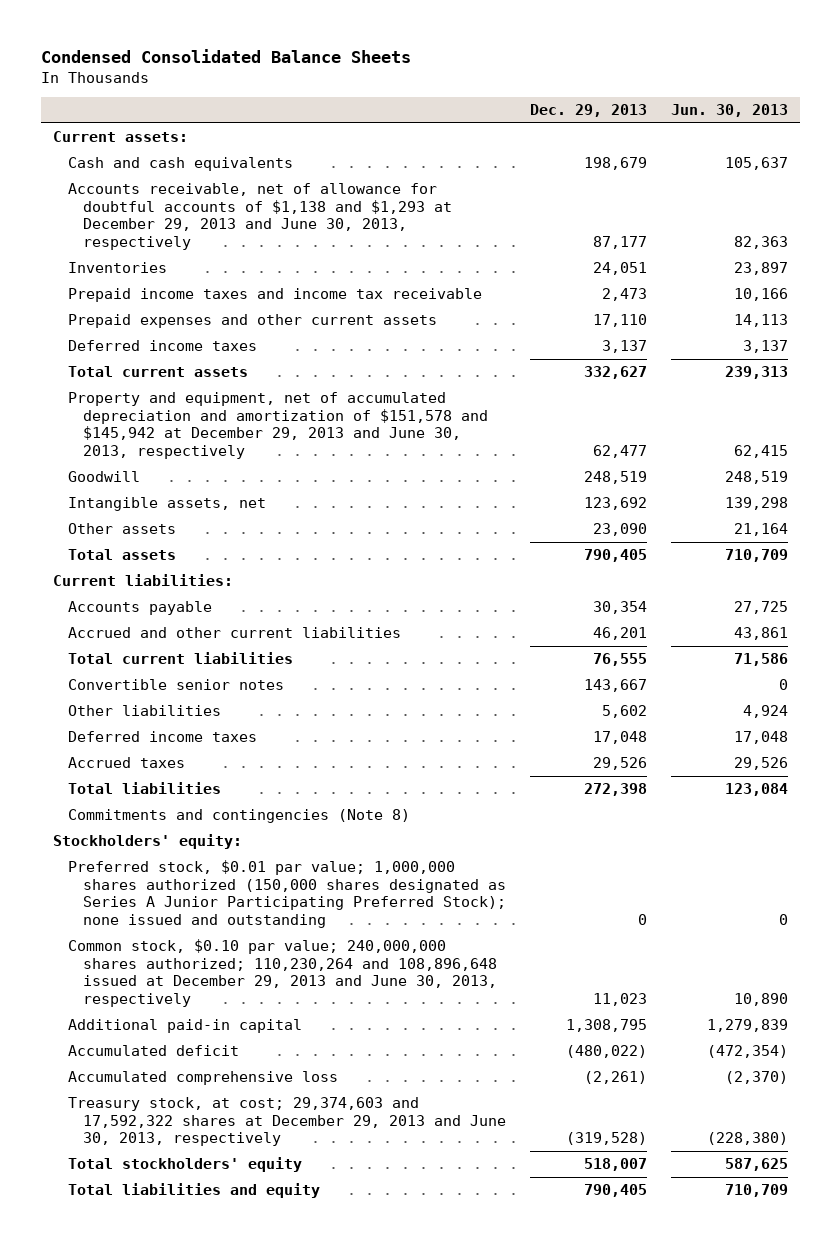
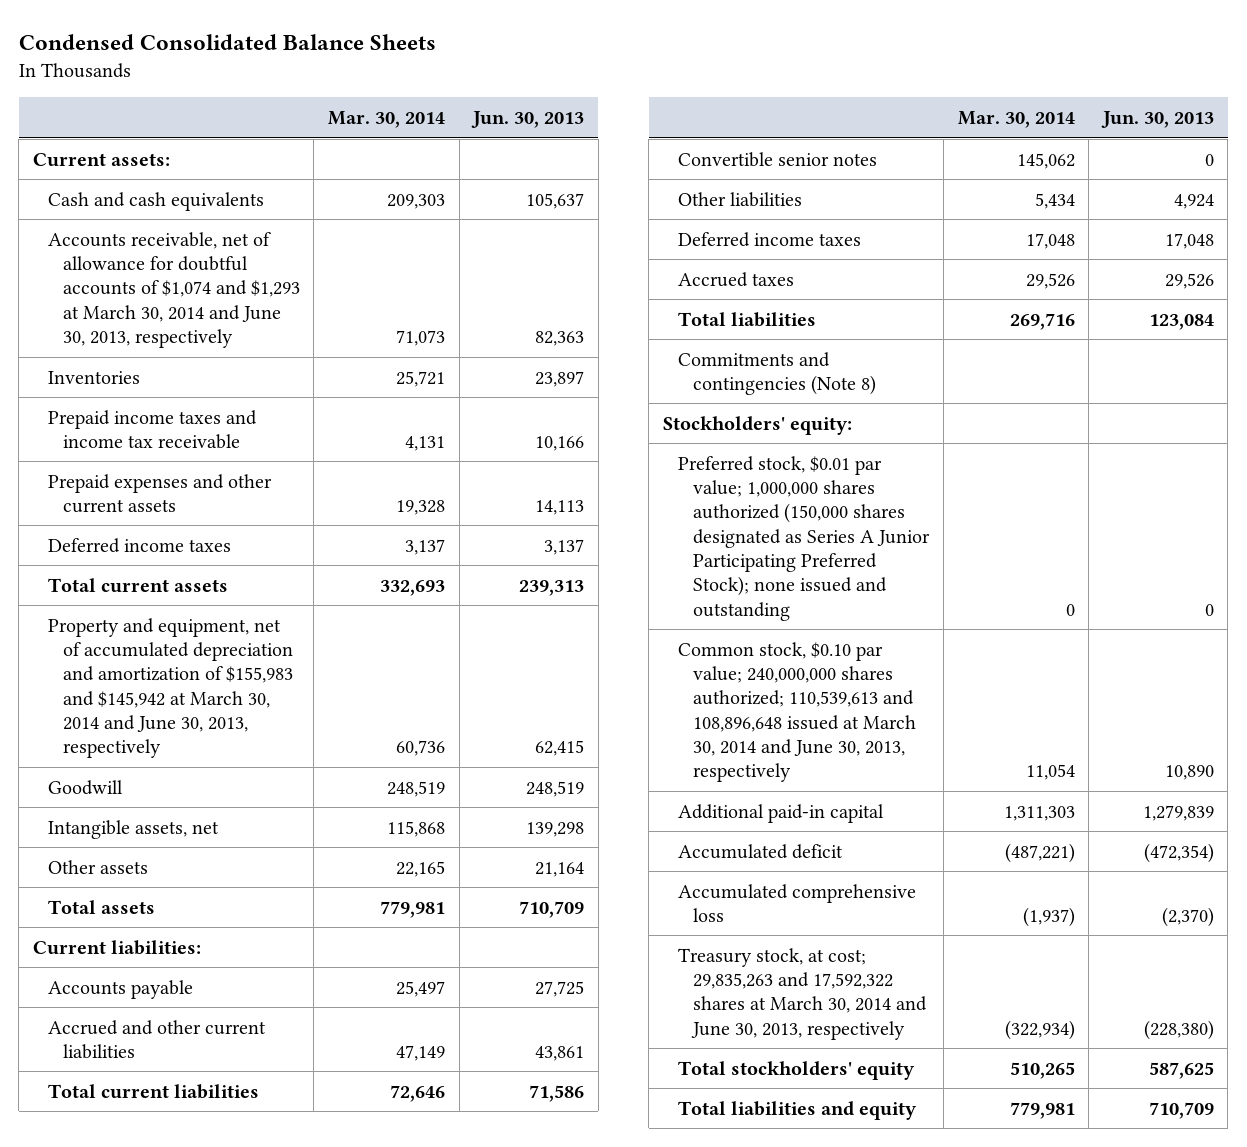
[529,104,647,118] Dec. 29, 2013 -> none
none -> [328,111,446,129] Mar. 30, 2014
[67,183,452,251] Accounts receivable, net of allowance for doubtful accounts of $1,138 and $1,293 at December 29, 2013 and June 30, 2013, respectively -> [47,231,300,349] Accounts receivable, net of allowance for doubtful accounts of $1,074 and $1,293 at March 30, 2014 and June 30, 2013, respectively
[67,392,488,460] Property and equipment, net of accumulated depreciation and amortization of $151,578 and $145,942 at December 29, 2013 and June 30, 2013, respectively -> [47,617,293,759] Property and equipment, net of accumulated depreciation and amortization of $155,983 and $145,942 at March 30, 2014 and June 30, 2013, respectively
[67,939,497,1008] Common stock, $0.10 par value; 240,000,000 shares authorized; 110,230,264 and 108,896,648 issued at December 29, 2013 and June 30, 2013, respectively -> [677,641,916,783] Common stock, $0.10 par value; 240,000,000 shares authorized; 110,539,613 and 108,896,648 issued at March 30, 2014 and June 30, 2013, respectively
[67,1097,506,1147] Treasury stock, at cost; 29,374,603 and 17,592,322 shares at December 29, 2013 and June 30, 2013, respectively -> [677,947,927,1040] Treasury stock, at cost; 29,835,263 and 17,592,322 shares at March 30, 2014 and June 30, 2013, respectively

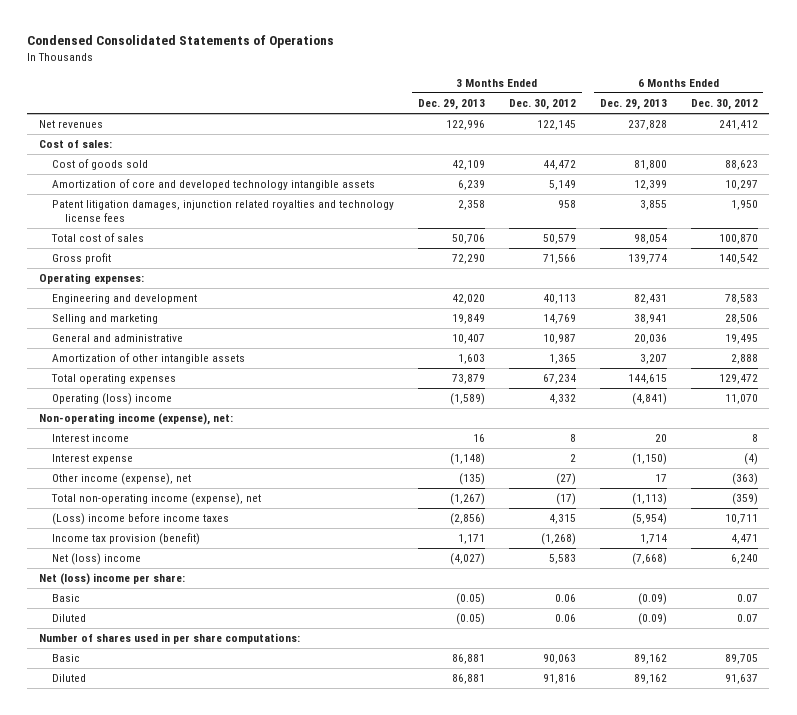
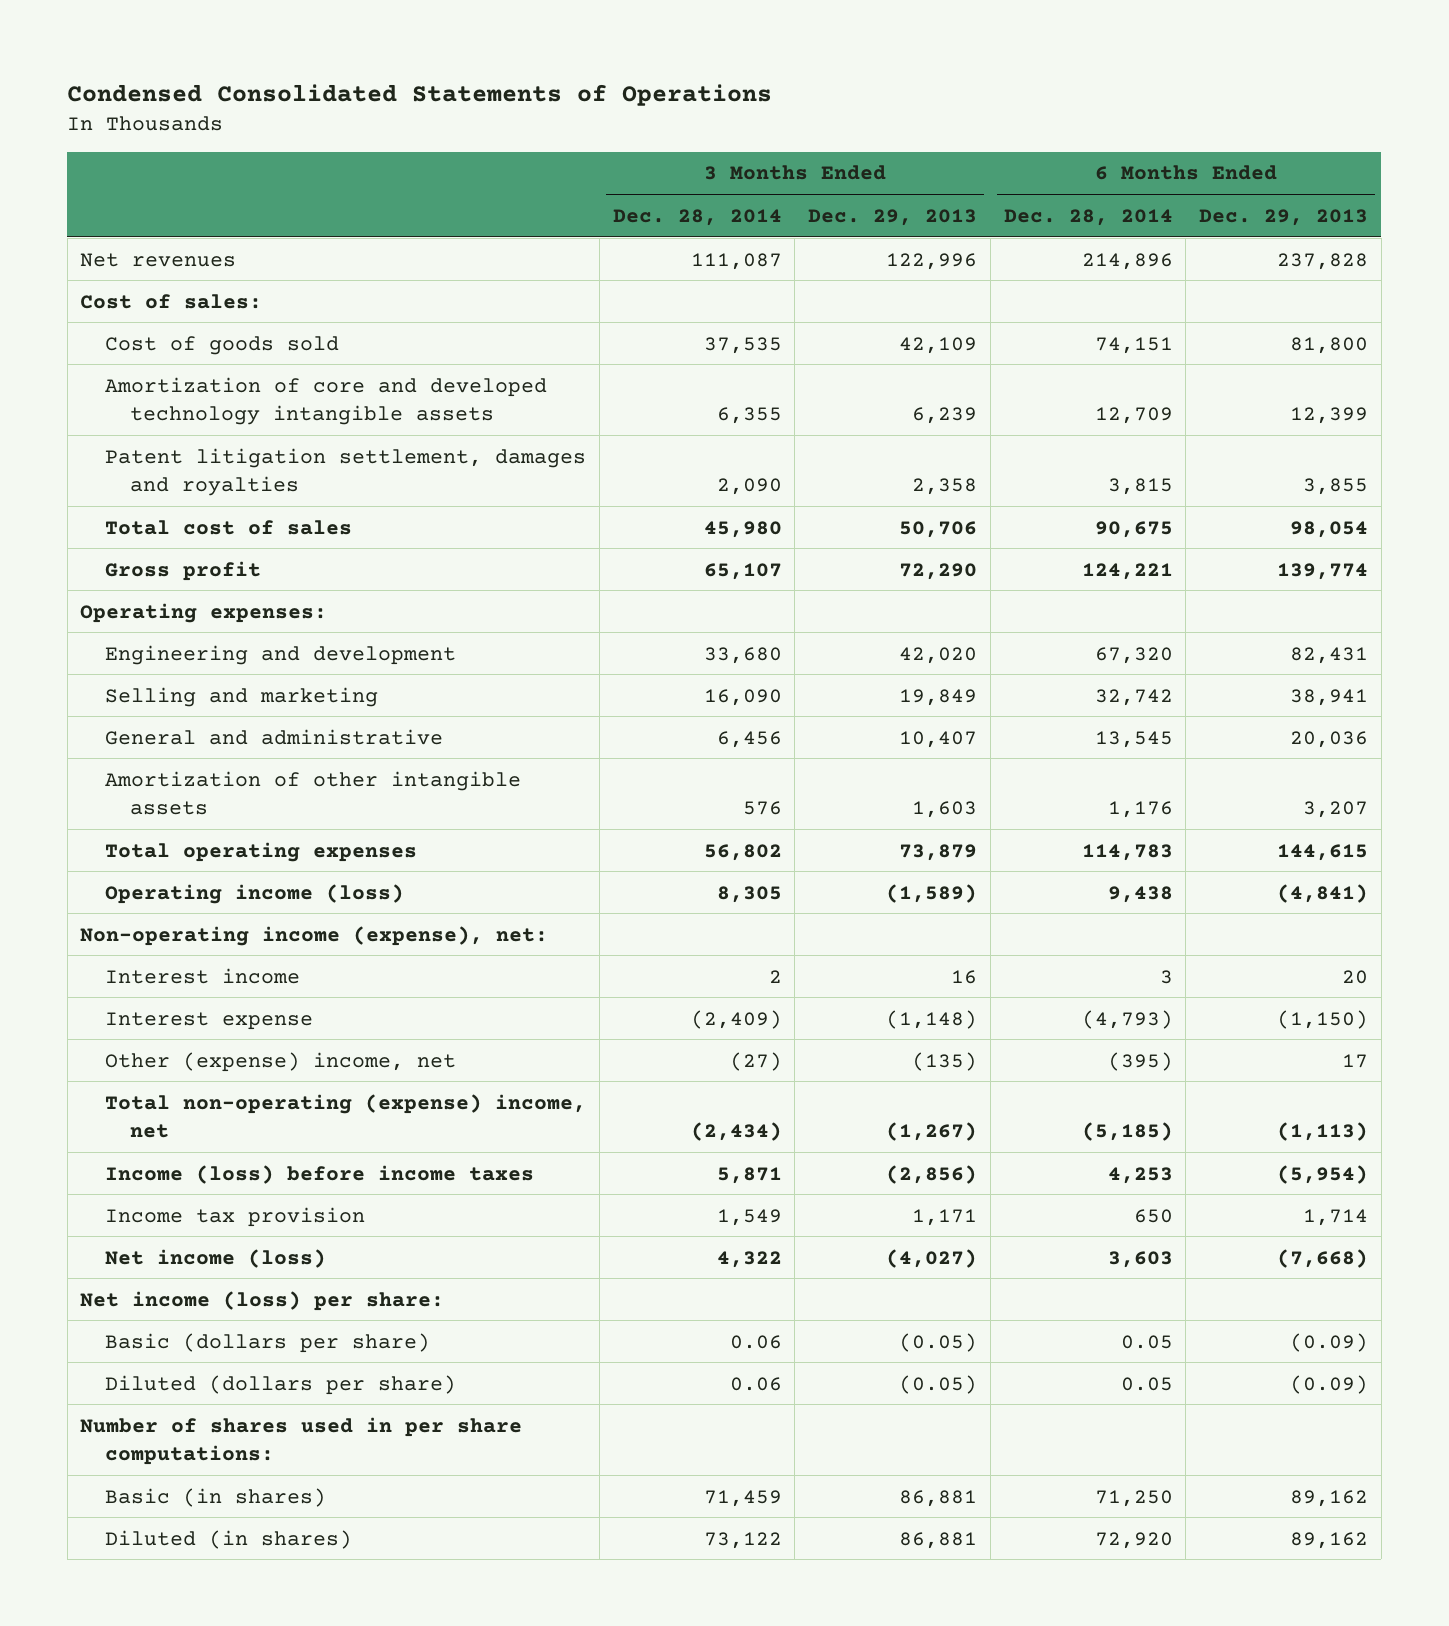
[508,99,576,111] Dec. 30, 2012 -> none
[690,99,758,111] Dec. 30, 2012 -> none
none -> [612,208,782,226] Dec. 28, 2014
none -> [1003,208,1173,226] Dec. 28, 2014
[52,200,395,223] Patent litigation damages, injunction related royalties and technology license fees -> [105,447,587,496] Patent litigation settlement, damages and royalties
[52,393,173,406] Operating (loss) income -> [105,883,405,904] Operating income (loss)
[52,473,192,486] Other income (expense), net -> [105,1051,457,1072] Other (expense) income, net
[51,493,262,506] Total non-operating income (expense), net -> [105,1093,587,1138] Total non-operating (expense) income, net
[52,513,230,526] (Loss) income before income taxes -> [105,1164,535,1184] Income (loss) before income taxes
[52,533,201,546] Income tax provision (benefit) -> [105,1206,366,1227] Income tax provision
[52,553,142,566] Net (loss) income -> [105,1248,327,1268] Net income (loss)
[39,573,186,586] Net (loss) income per share: -> [80,1290,445,1311] Net income (loss) per share:
[52,594,81,603] Basic -> [105,1332,431,1353] Basic (dollars per share)
[52,614,87,623] Diluted -> [105,1374,457,1395] Diluted (dollars per share)
[52,654,81,663] Basic -> [105,1487,327,1507] Basic (in shares)
[52,674,87,683] Diluted -> [105,1529,353,1549] Diluted (in shares)

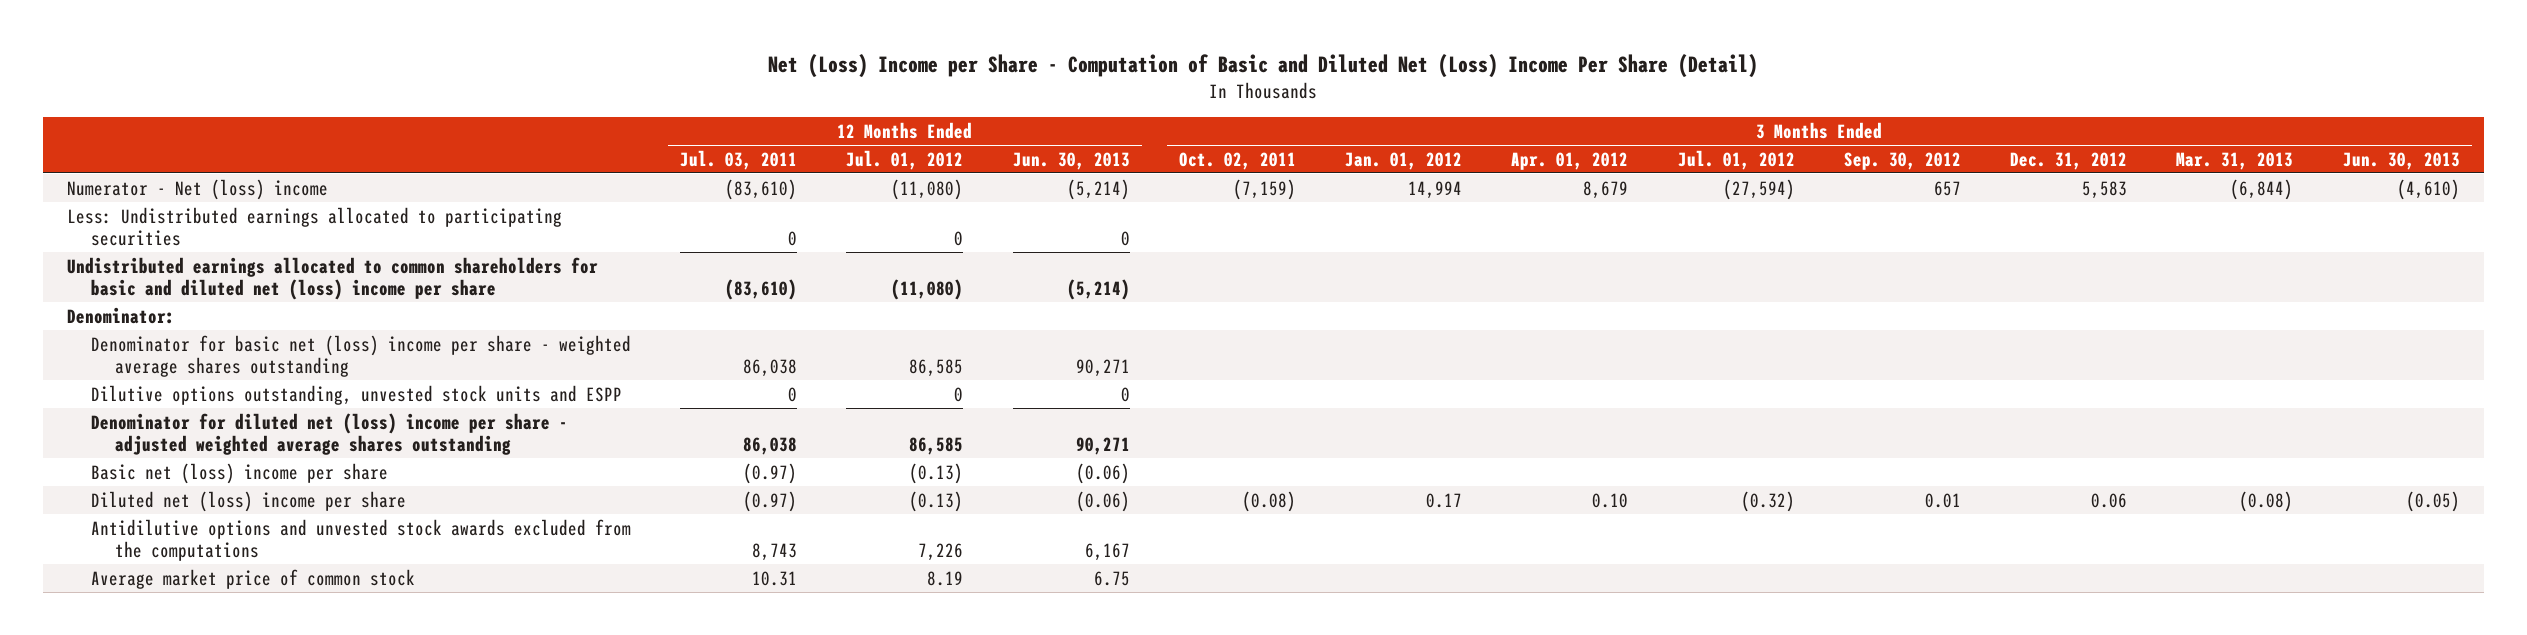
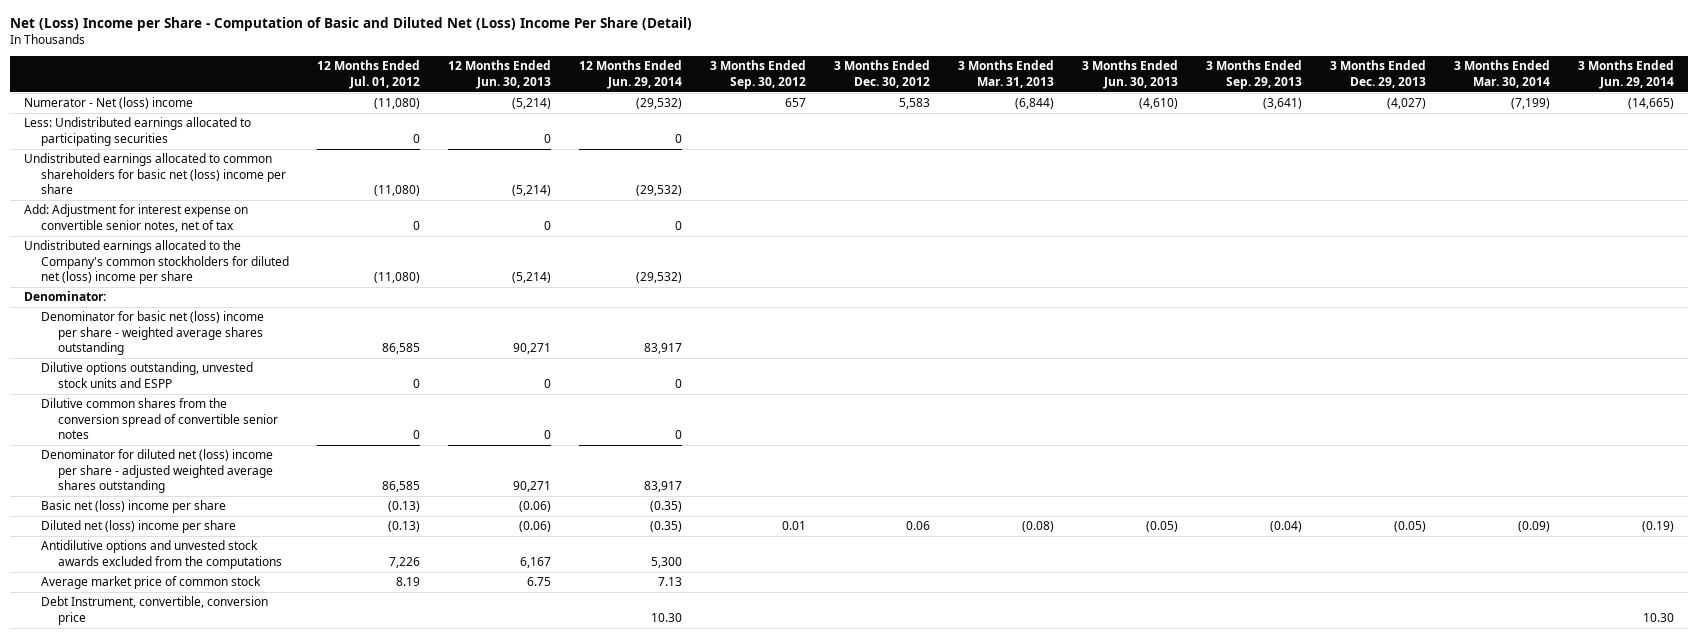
[680,149,798,170] Jul. 03, 2011 -> none
[1178,151,1296,170] Oct. 02, 2011 -> none
[1345,151,1463,170] Jan. 01, 2012 -> none
[1511,151,1629,170] Apr. 01, 2012 -> none
[1677,149,1795,170] Jul. 01, 2012 -> none
[2010,151,2128,170] Dec. 31, 2012 -> none
none -> [578,60,682,89] 12 Months Ended Jun. 29, 2014
none -> [833,60,930,88] 3 Months Ended Dec. 30, 2012
none -> [1205,60,1302,89] 3 Months Ended Sep. 29, 2013
none -> [1329,60,1426,88] 3 Months Ended Dec. 29, 2013
none -> [1453,60,1550,88] 3 Months Ended Mar. 30, 2014
none -> [1577,60,1674,89] 3 Months Ended Jun. 29, 2014
[67,256,599,301] Undistributed earnings allocated to common shareholders for basic and diluted net (loss) income per share -> [23,153,287,195] Undistributed earnings allocated to common shareholders for basic net (loss) income per share
none -> [23,204,248,232] Add: Adjustment for interest expense on convertible senior notes, net of tax
none -> [23,240,290,285] Undistributed earnings allocated to the Company's common stockholders for diluted net (loss) income per share
none -> [41,398,279,440] Dilutive common shares from the conversion spread of convertible senior notes
none -> [41,596,269,625] Debt Instrument, convertible, conversion price

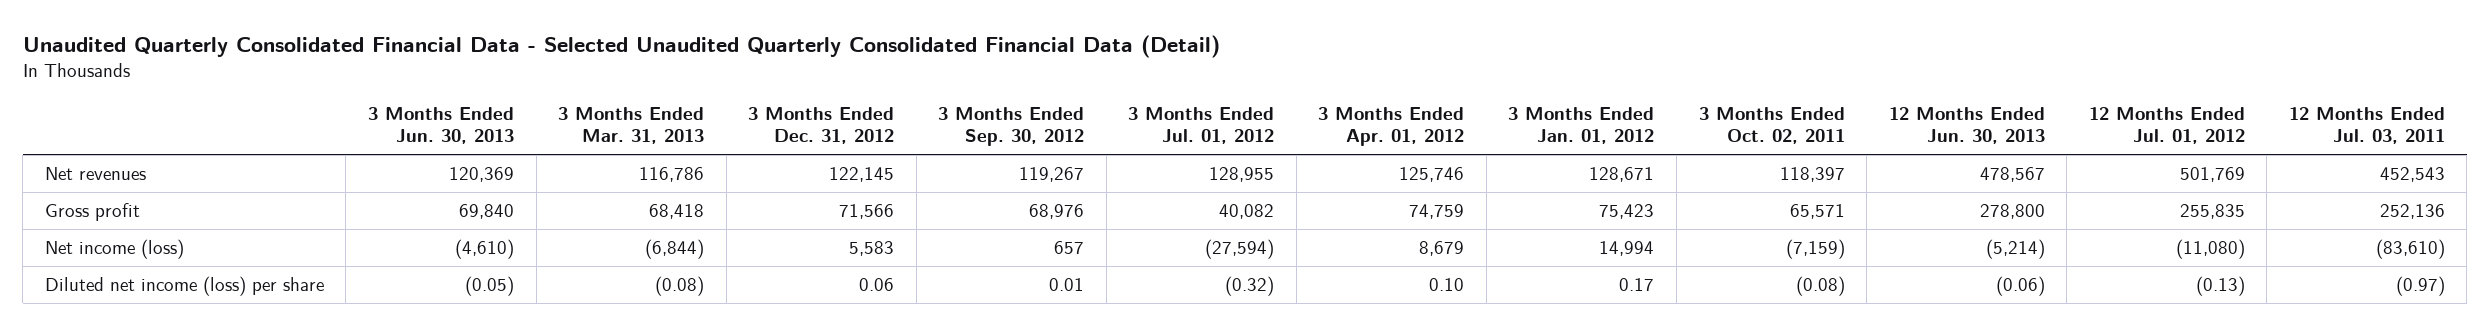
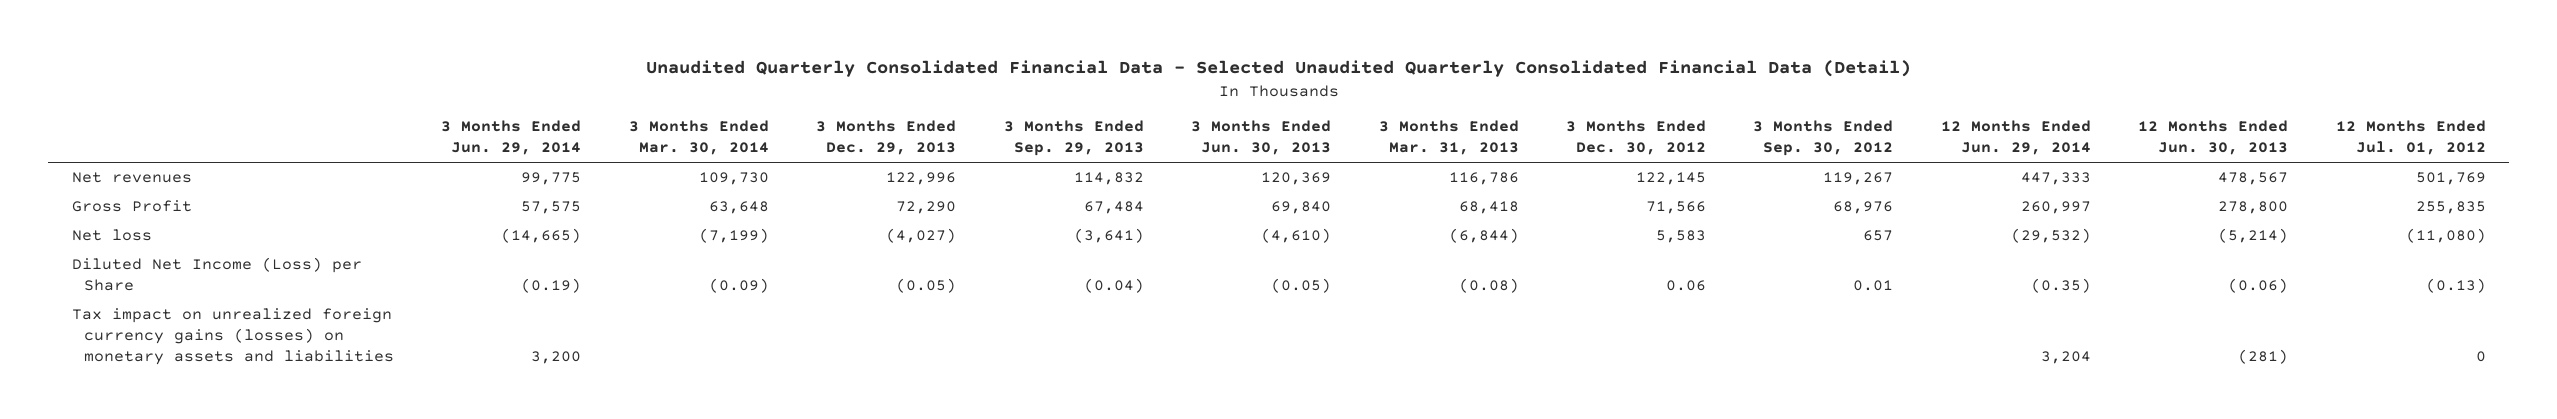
[748,107,895,145] 3 Months Ended Dec. 31, 2012 -> none
[1128,107,1275,145] 3 Months Ended Jul. 01, 2012 -> none
[1318,107,1465,147] 3 Months Ended Apr. 01, 2012 -> none
[1508,107,1655,145] 3 Months Ended Jan. 01, 2012 -> none
[1698,107,1845,145] 3 Months Ended Oct. 02, 2011 -> none
[2288,107,2445,145] 12 Months Ended Jul. 03, 2011 -> none
none -> [441,120,582,156] 3 Months Ended Jun. 29, 2014
none -> [628,120,769,156] 3 Months Ended Mar. 30, 2014
none -> [816,120,957,156] 3 Months Ended Dec. 29, 2013
none -> [1003,120,1144,157] 3 Months Ended Sep. 29, 2013
none -> [1565,120,1706,156] 3 Months Ended Dec. 30, 2012
none -> [1940,120,2091,156] 12 Months Ended Jun. 29, 2014
[44,202,140,221] Gross profit -> [71,200,192,213] Gross Profit
[44,238,184,259] Net income (loss) -> [71,229,152,242] Net loss
[44,275,324,296] Diluted net income (loss) per share -> [71,257,362,292] Diluted Net Income (Loss) per Share
none -> [71,308,394,366] Tax impact on unrealized foreign currency gains (losses) on monetary assets and liabilities

